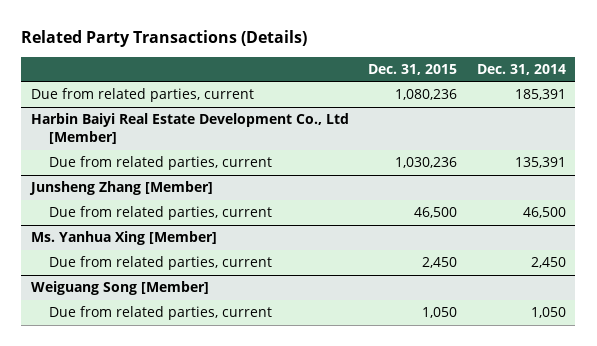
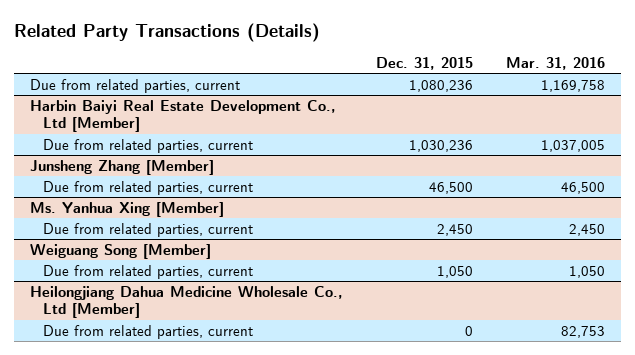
[476,63,566,75] Dec. 31, 2014 -> none
none -> [505,57,605,71] Mar. 31, 2016
none -> [30,285,344,319] Heilongjiang Dahua Medicine Wholesale Co., Ltd [Member]
none -> [43,324,254,339] Due from related parties, current

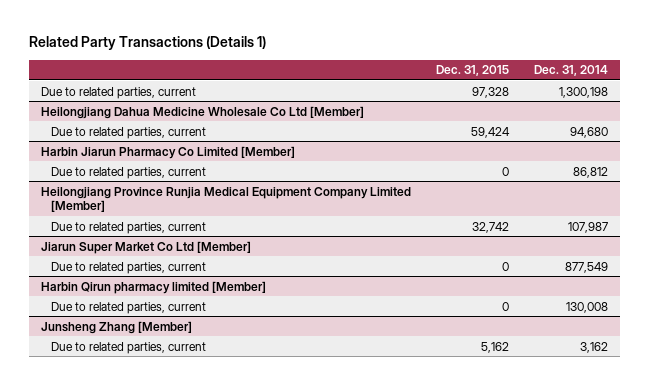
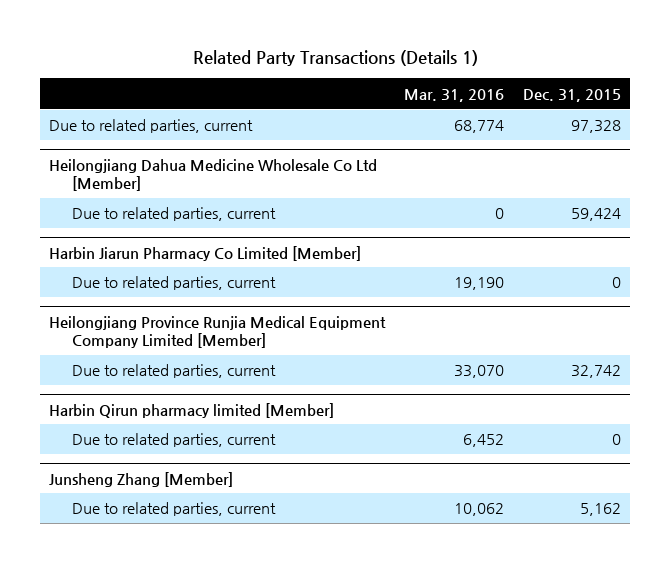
[533,65,608,77] Dec. 31, 2014 -> none
none -> [404,88,505,102] Mar. 31, 2016
[41,240,252,254] Jiarun Super Market Co Ltd [Member] -> none
[51,261,207,274] Due to related parties, current -> none

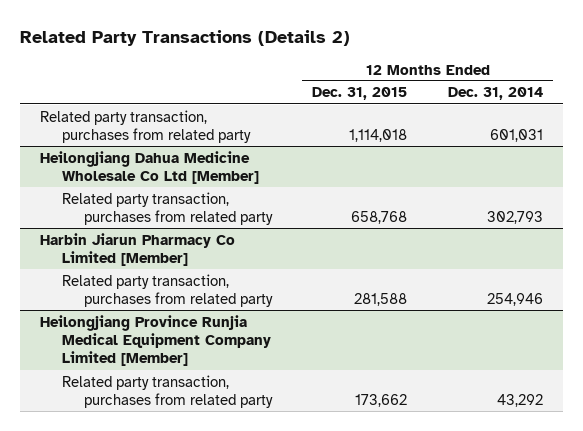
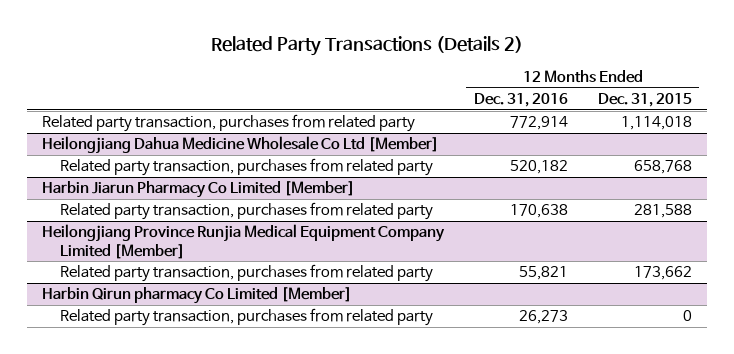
[447,87,543,101] Dec. 31, 2014 -> none
none -> [473,93,568,108] Dec. 31, 2016
none -> [41,287,352,305] Harbin Qirun pharmacy Co Limited [Member]
none -> [59,308,433,327] Related party transaction, purchases from related party

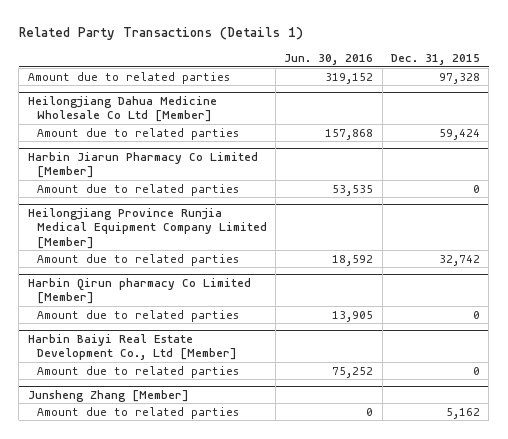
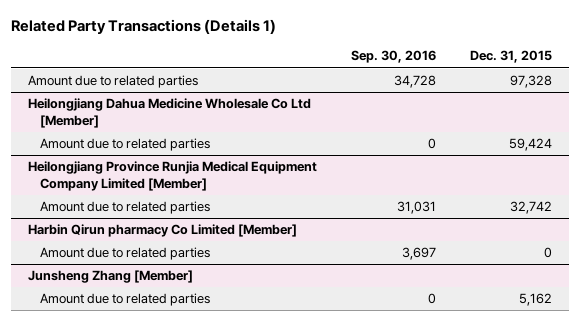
[284,54,374,66] Jun. 30, 2016 -> none
none -> [350,50,436,64] Sep. 30, 2016
[27,151,258,179] Harbin Jiarun Pharmacy Co Limited [Member] -> none
[36,183,239,196] Amount due to related parties -> none
[27,333,237,361] Harbin Baiyi Real Estate Development Co., Ltd [Member] -> none
[36,365,239,378] Amount due to related parties -> none

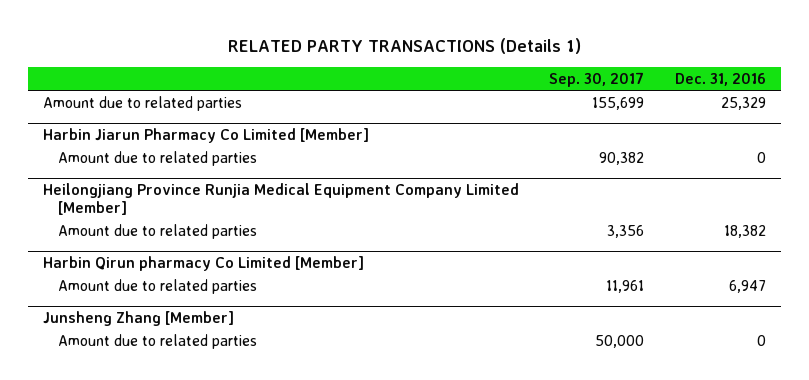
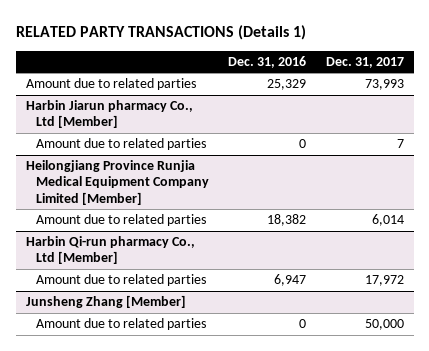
[549,71,645,87] Sep. 30, 2017 -> none
none -> [325,56,404,68] Dec. 31, 2017
[43,127,370,143] Harbin Jiarun Pharmacy Co Limited [Member] -> [25,100,193,129] Harbin Jiarun pharmacy Co., Ltd [Member]
[43,255,365,271] Harbin Qirun pharmacy Co Limited [Member] -> [25,236,195,265] Harbin Qi-run pharmacy Co., Ltd [Member]

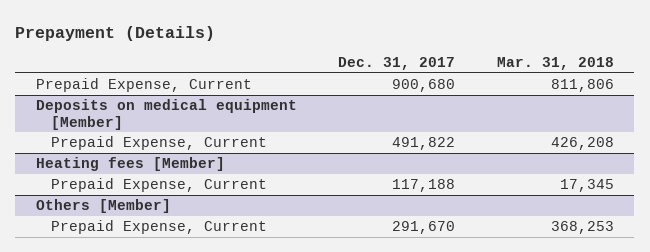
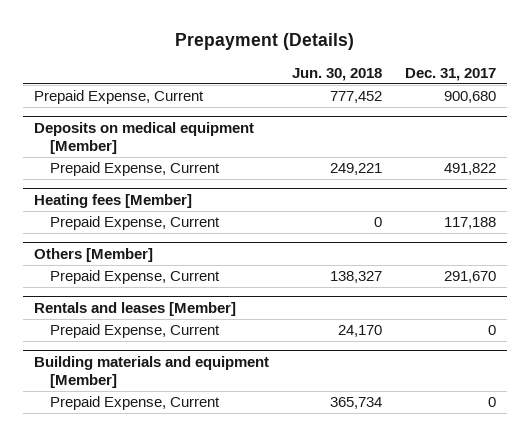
[496,57,614,71] Mar. 31, 2018 -> none
none -> [292,67,383,81] Jun. 30, 2018
none -> [34,301,237,316] Rentals and leases [Member]
none -> [49,324,220,339] Prepaid Expense, Current
none -> [34,355,270,388] Building materials and equipment [Member]
none -> [49,396,220,411] Prepaid Expense, Current

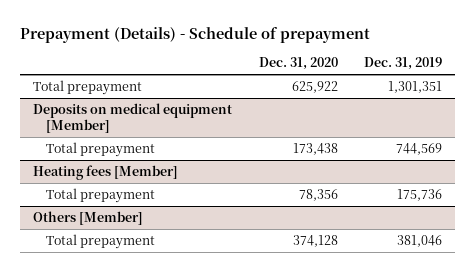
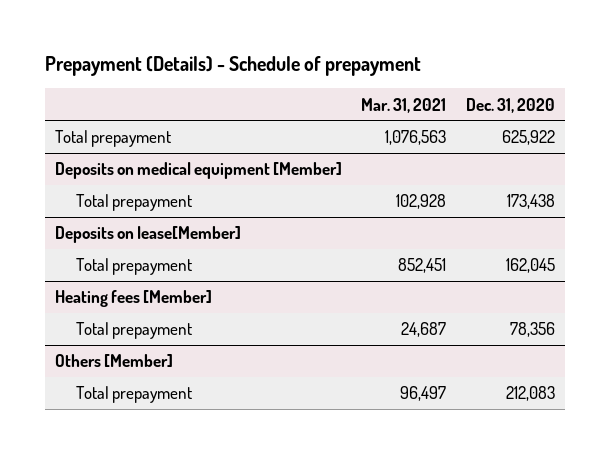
[364,57,443,71] Dec. 31, 2019 -> none
none -> [361,97,447,113] Mar. 31, 2021
none -> [54,226,241,244] Deposits on lease[Member]
none -> [76,258,193,276] Total prepayment
[292,234,338,247] 374,128 -> [506,386,556,402] 212,083

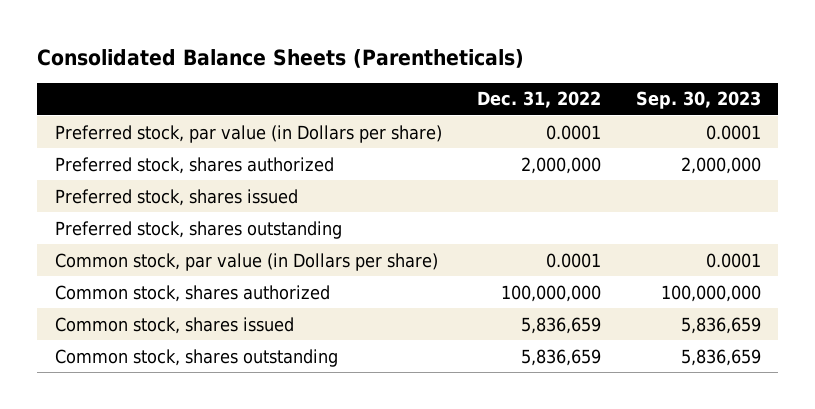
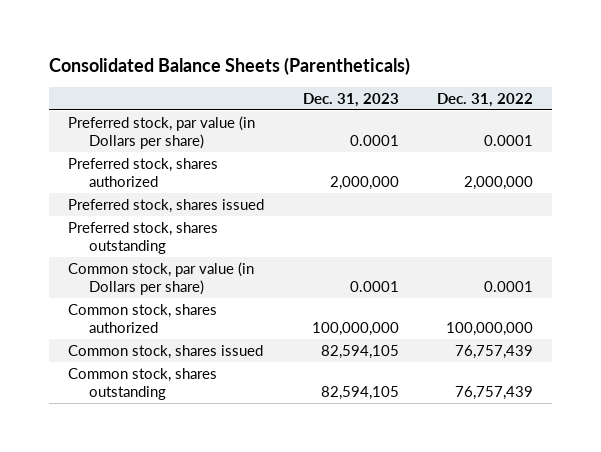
[635,91,761,110] Sep. 30, 2023 -> none
none -> [302,93,399,108] Dec. 31, 2023
[520,316,601,334] 5,836,659 -> [455,344,534,359] 76,757,439
[520,348,601,366] 5,836,659 -> [455,386,534,401] 76,757,439

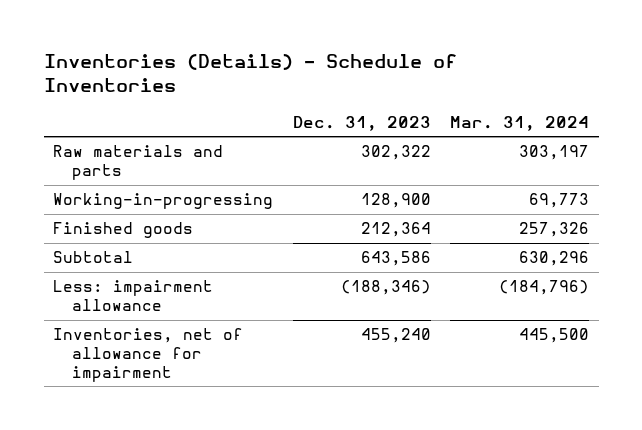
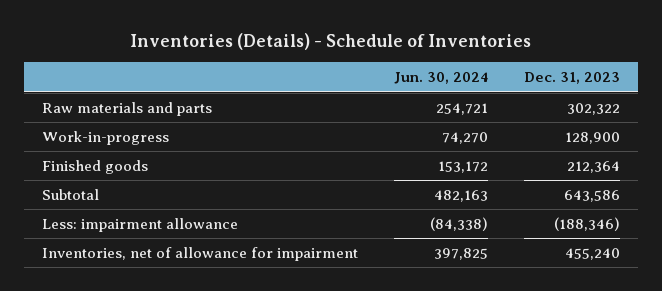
[449,115,589,131] Mar. 31, 2024 -> none
none -> [393,72,488,85] Jun. 30, 2024
[53,193,274,210] Working-in-progressing -> [41,130,169,145] Work-in-progress

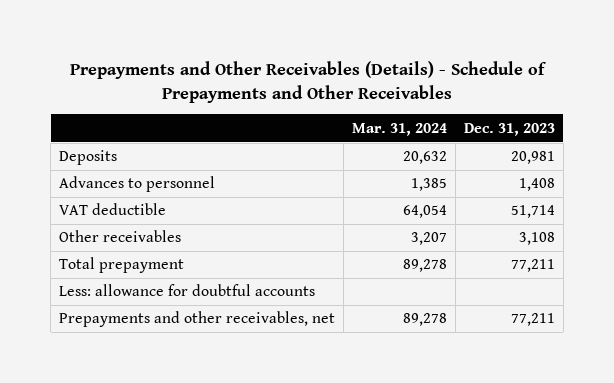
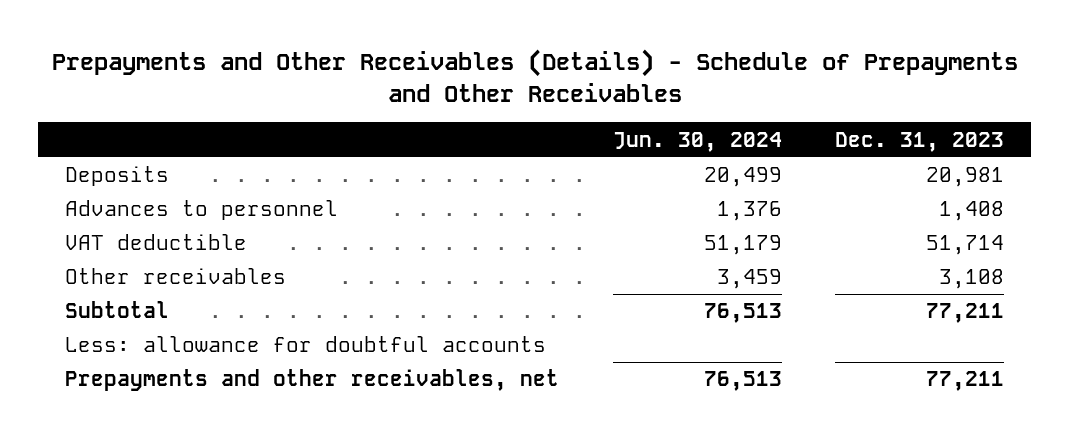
[351,122,447,136] Mar. 31, 2024 -> none
none -> [612,131,782,152] Jun. 30, 2024
[59,257,185,274] Total prepayment -> [65,301,170,319] Subtotal

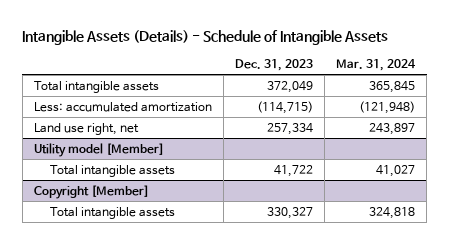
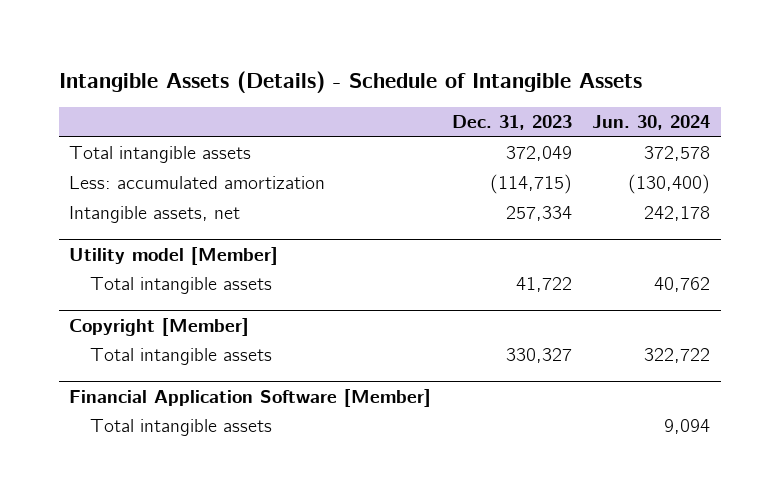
[336,59,417,72] Mar. 31, 2024 -> none
none -> [592,115,711,131] Jun. 30, 2024
[33,122,139,135] Land use right, net -> [69,206,241,224] Intangible assets, net
none -> [69,388,432,407] Financial Application Software [Member]
none -> [89,419,272,437] Total intangible assets

